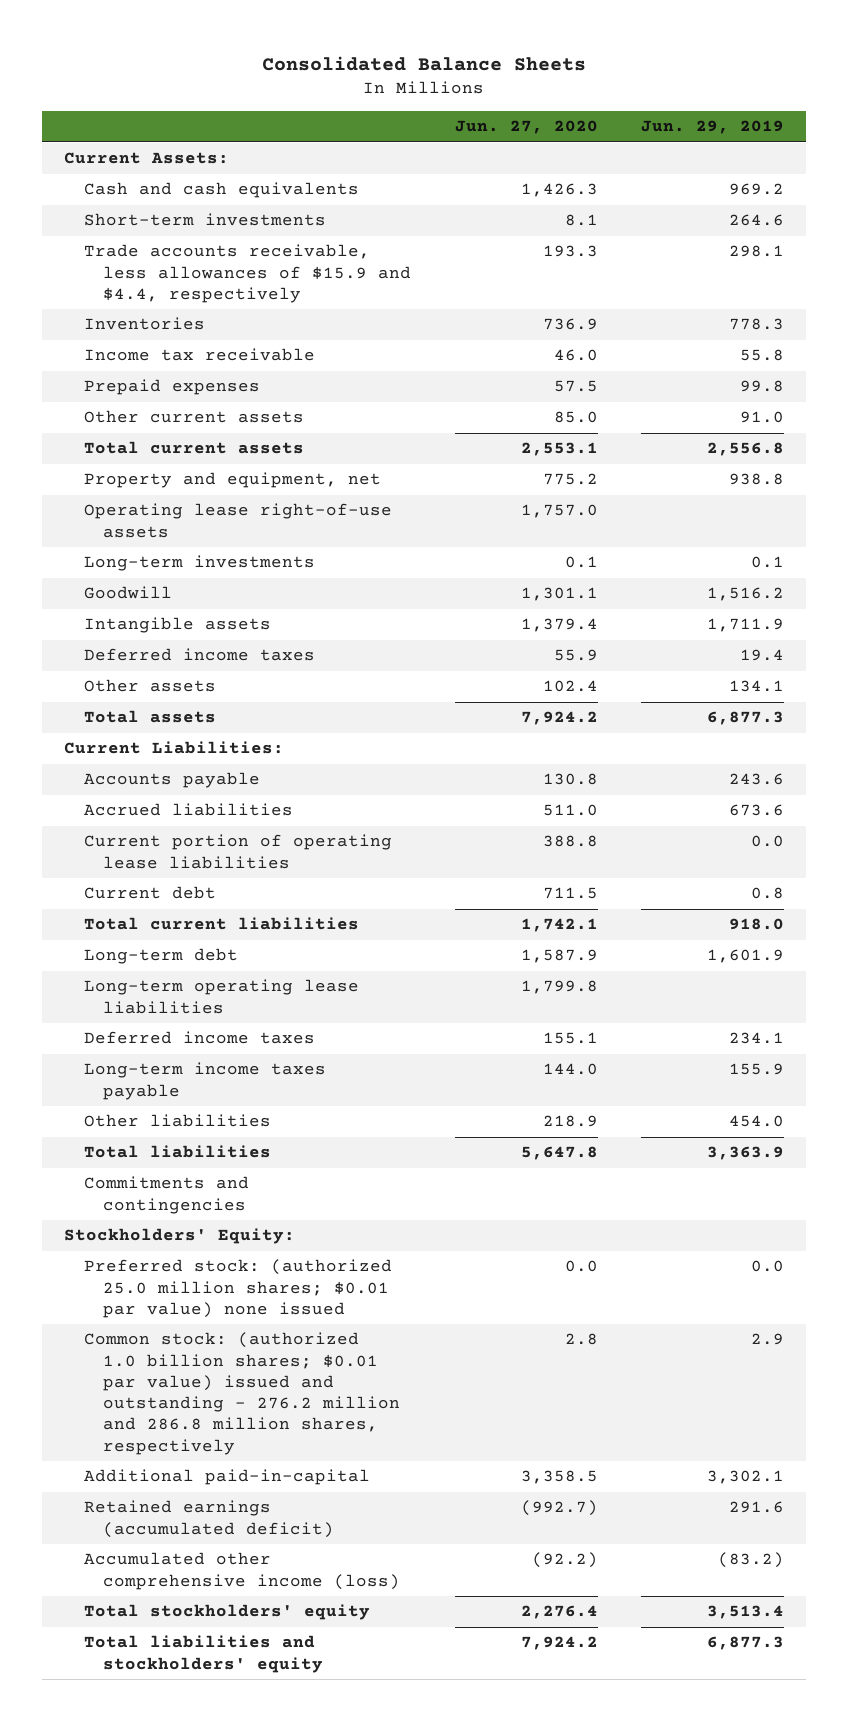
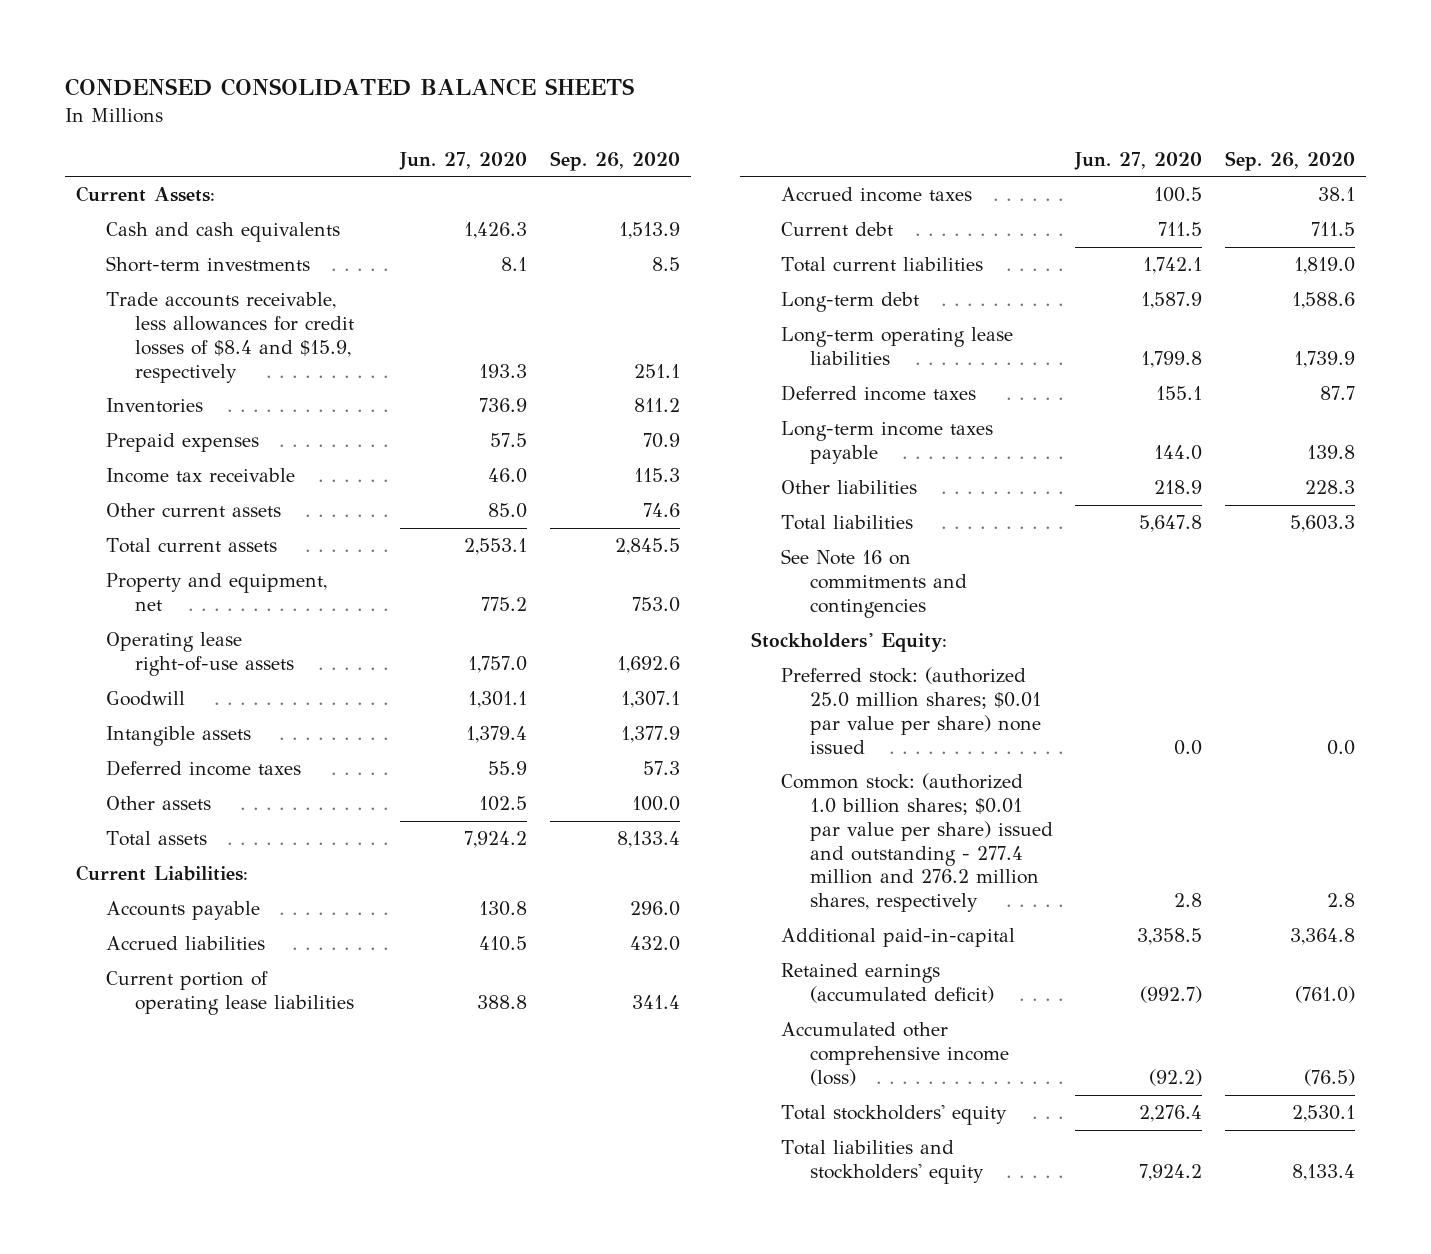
[262,55,587,71] Consolidated Balance Sheets -> [65,78,635,97] CONDENSED CONSOLIDATED BALANCE SHEETS
[641,120,785,135] Jun. 29, 2019 -> none
none -> [549,150,680,171] Sep. 26, 2020
[83,244,412,303] Trade accounts receivable, less allowances of $15.9 and $4.4, respectively -> [105,292,354,383] Trade accounts receivable, less allowances for credit losses of $8.4 and $15.9, respectively
[83,348,315,362] Income tax receivable -> [105,468,295,484] Income tax receivable
[83,555,315,572] Long-term investments -> none
[542,680,598,693] 102.4 -> [479,796,528,812] 102.5
[542,804,598,817] 511.0 -> [479,936,528,952] 410.5
none -> [780,187,972,203] Accrued income taxes
[83,1176,249,1214] Commitments and contingencies -> [780,549,967,618] See Note 16 on commitments and contingencies
[83,1259,392,1318] Preferred stock: (authorized 25.0 million shares; $0.01 par value) none issued -> [780,667,1041,754] Preferred stock: (authorized 25.0 million shares; $0.01 par value per share) none issued
[83,1332,401,1455] Common stock: (authorized 1.0 billion shares; $0.01 par value) issued and outstanding - 276.2 million and 286.8 million shares, respectively -> [780,773,1053,913] Common stock: (authorized 1.0 billion shares; $0.01 par value per share) issued and outstanding - 277.4 million and 276.2 million shares, respectively

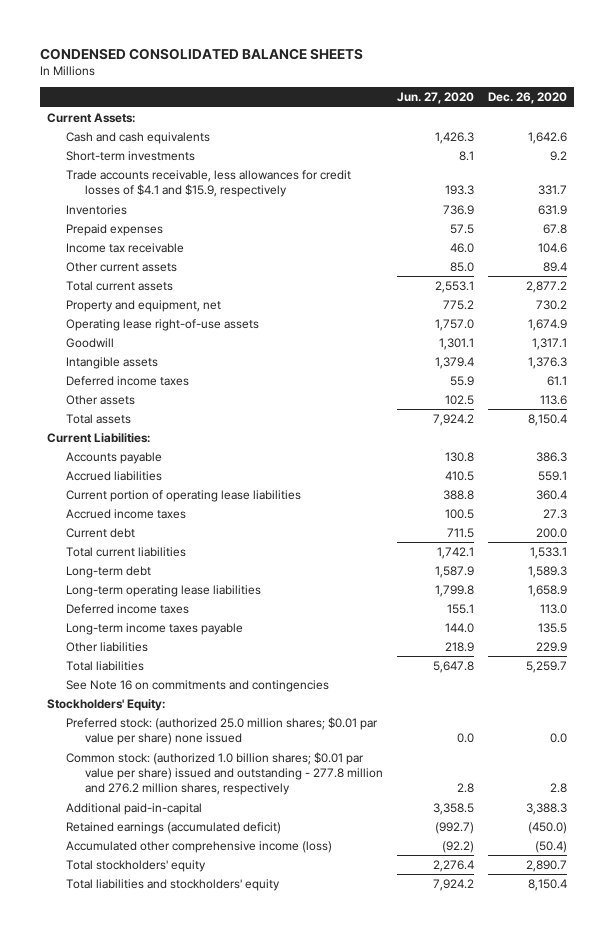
[549,150,680,171] Sep. 26, 2020 -> none
none -> [487,92,567,105] Dec. 26, 2020
[105,292,354,383] Trade accounts receivable, less allowances for credit losses of $8.4 and $15.9, respectively -> [65,170,351,198] Trade accounts receivable, less allowances for credit losses of $4.1 and $15.9, respectively
[780,773,1053,913] Common stock: (authorized 1.0 billion shares; $0.01 par value per share) issued and outstanding - 277.4 million and 276.2 million shares, respectively -> [65,752,383,796] Common stock: (authorized 1.0 billion shares; $0.01 par value per share) issued and outstanding - 277.8 million and 276.2 million shares, respectively

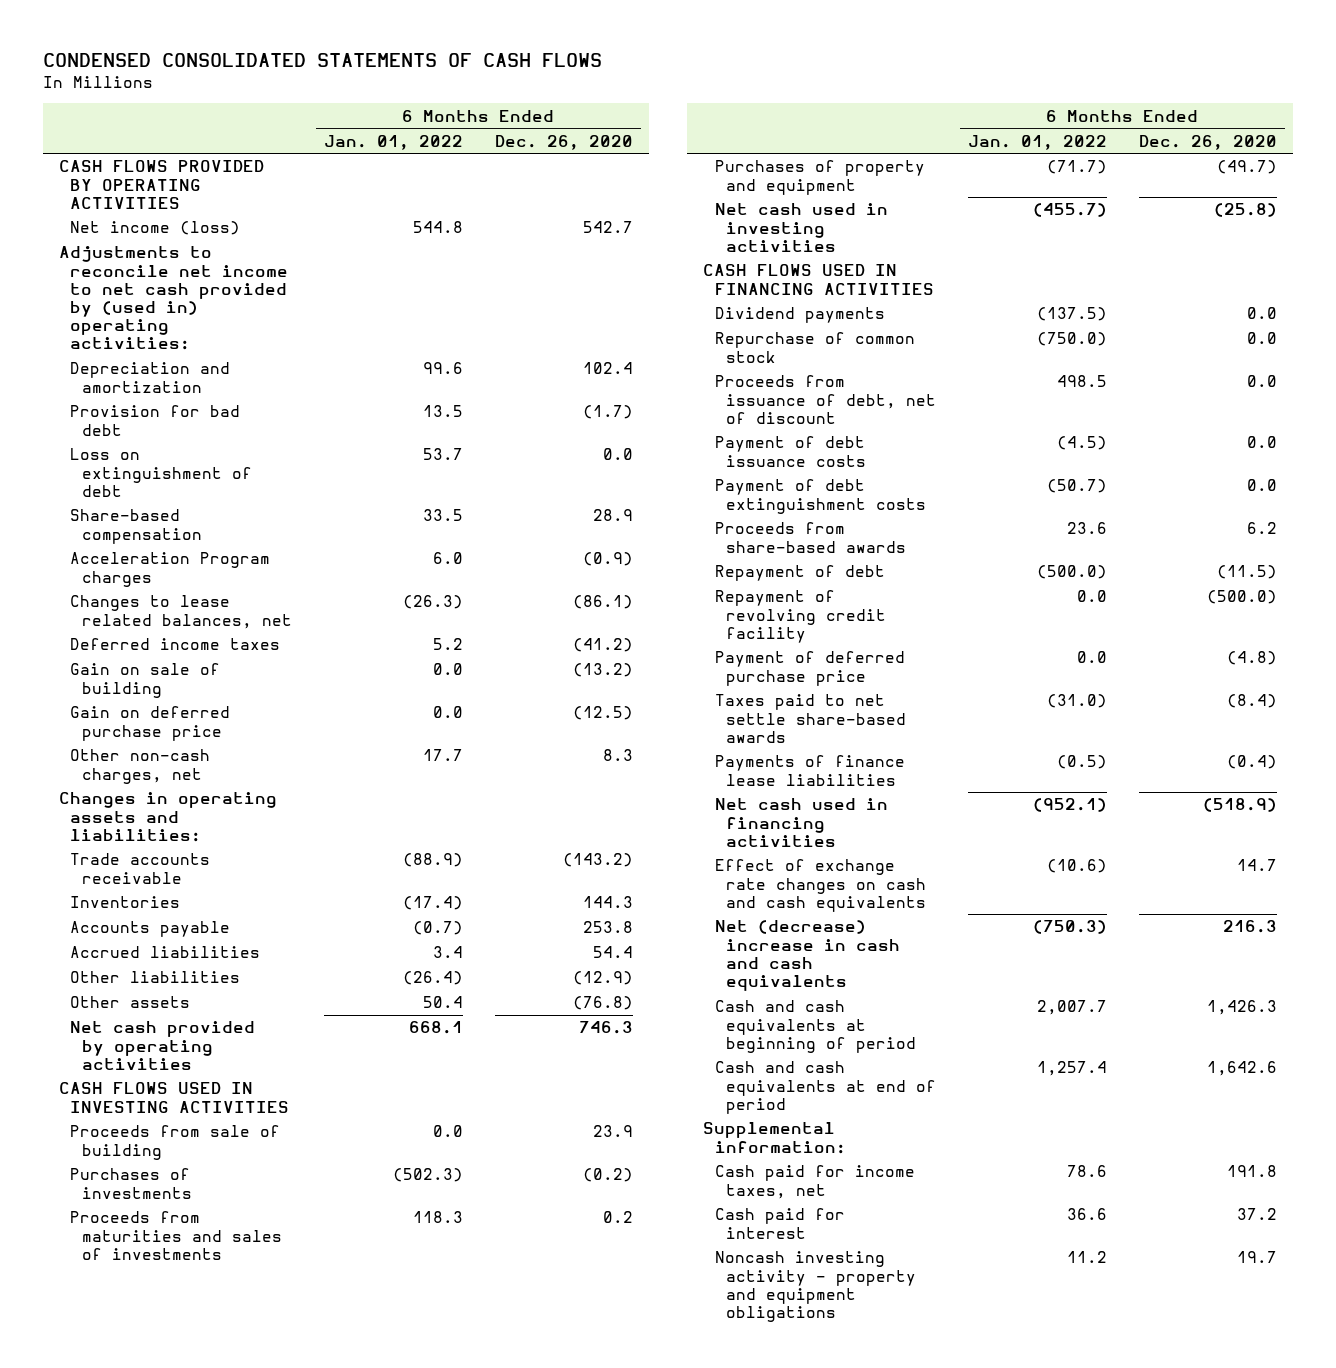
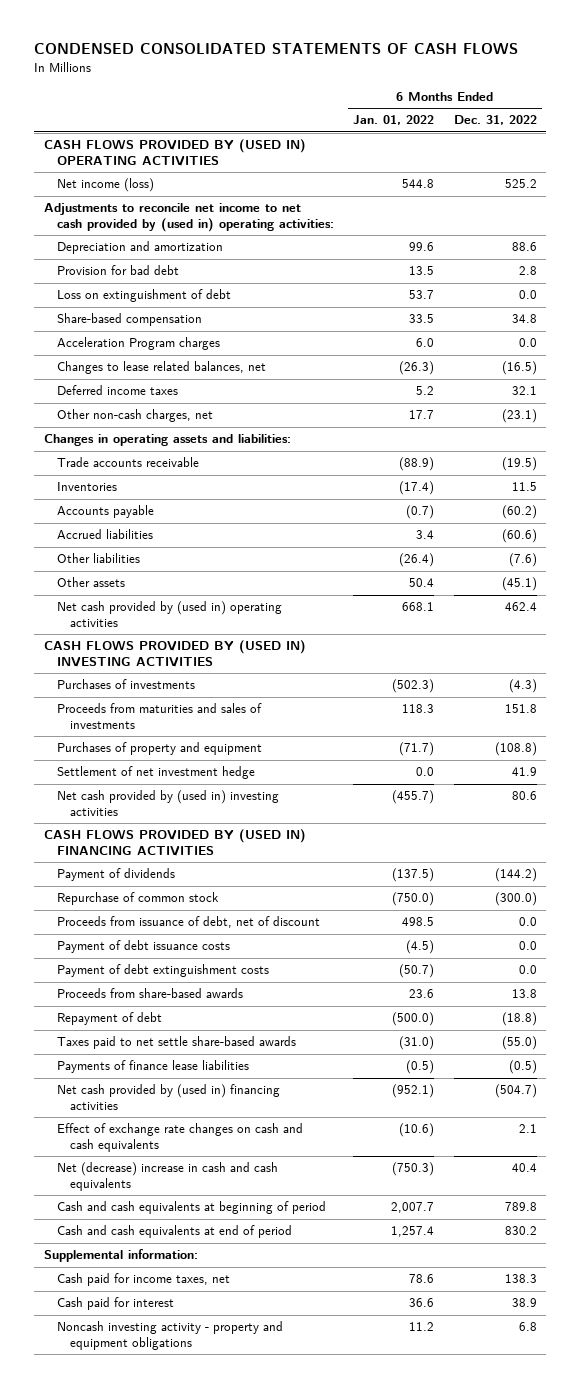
[494,134,633,150] Dec. 26, 2020 -> none
none -> [453,115,537,126] Dec. 31, 2022
[59,160,265,209] CASH FLOWS PROVIDED BY OPERATING ACTIVITIES -> [44,139,307,166] CASH FLOWS PROVIDED BY (USED IN) OPERATING ACTIVITIES
[70,663,221,698] Gain on sale of building -> none
[70,706,231,741] Gain on deferred purchase price -> none
[70,1125,281,1160] Proceeds from sale of building -> none
[70,1021,256,1070] Net cash provided by operating activities -> [56,601,282,627] Net cash provided by (used in) operating activities
[59,1082,290,1113] CASH FLOWS USED IN INVESTING ACTIVITIES -> [44,640,307,667] CASH FLOWS PROVIDED BY (USED IN) INVESTING ACTIVITIES
none -> [56,766,255,780] Settlement of net investment hedge
[714,203,888,252] Net cash used in investing activities -> [56,790,279,816] Net cash provided by (used in) investing activities
[703,264,934,295] CASH FLOWS USED IN FINANCING ACTIVITIES -> [44,829,307,856] CASH FLOWS PROVIDED BY (USED IN) FINANCING ACTIVITIES
[714,307,885,324] Dividend payments -> [56,868,175,882] Payment of dividends
[714,590,886,643] Repayment of revolving credit facility -> none
[714,651,905,686] Payment of deferred purchase price -> none
[714,798,888,847] Net cash used in financing activities -> [56,1084,280,1110] Net cash provided by (used in) financing activities

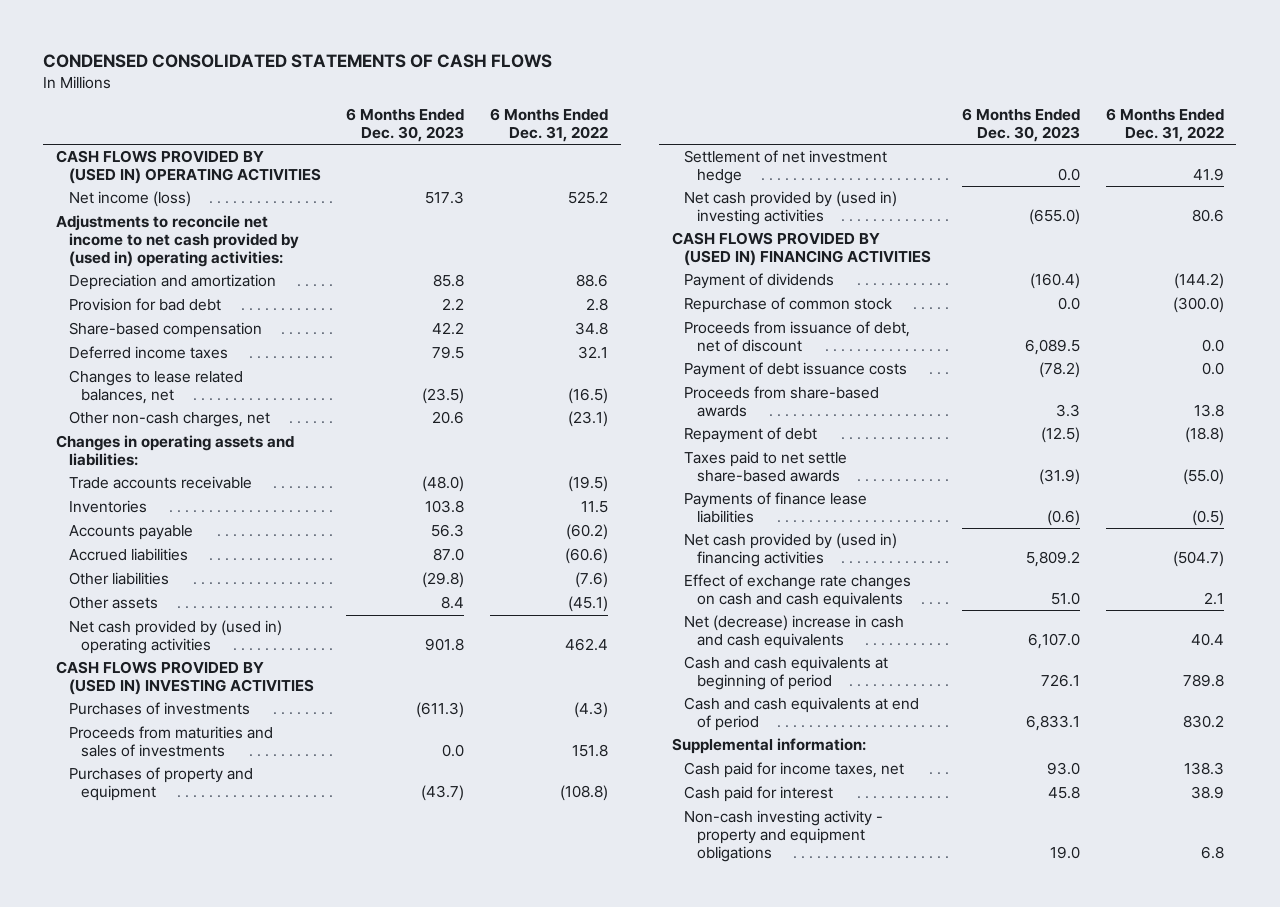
[353,115,435,126] Jan. 01, 2022 -> none
none -> [346,108,465,142] 6 Months Ended Dec. 30, 2023
[56,289,231,303] Loss on extinguishment of debt -> none
[56,337,220,351] Acceleration Program charges -> none
[56,361,266,375] Changes to lease related balances, net -> [68,370,243,404] Changes to lease related balances, net
[56,964,269,978] Payment of debt extinguishment costs -> none
[56,1321,283,1350] Noncash investing activity - property and equipment obligations -> [684,810,884,862] Non-cash investing activity - property and equipment obligations

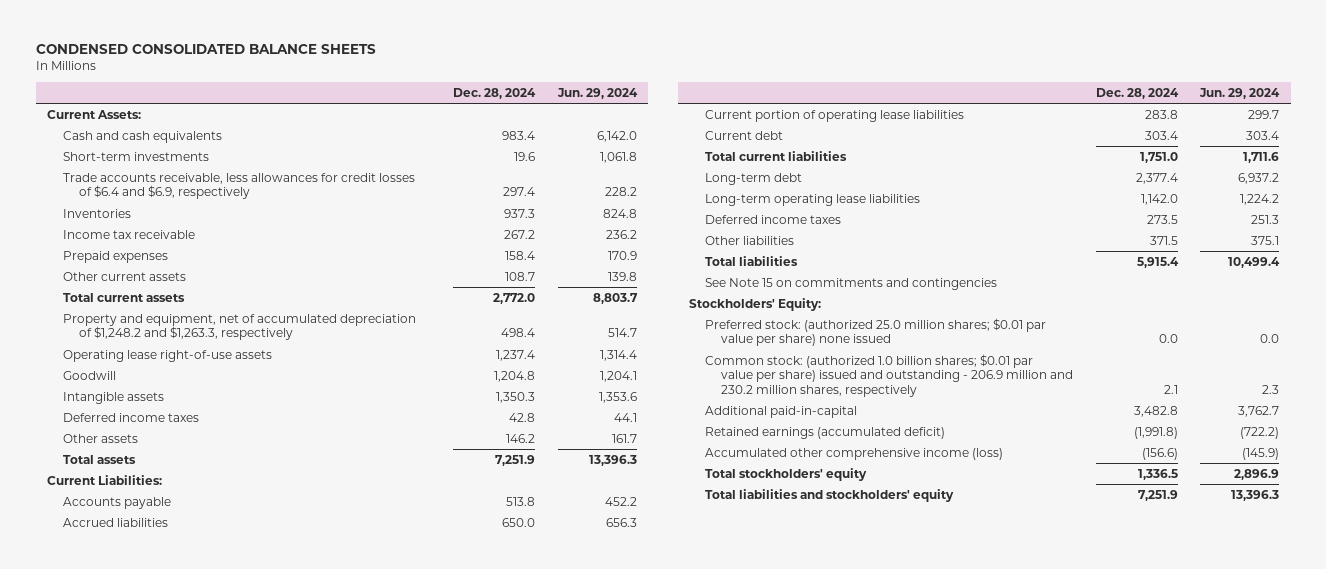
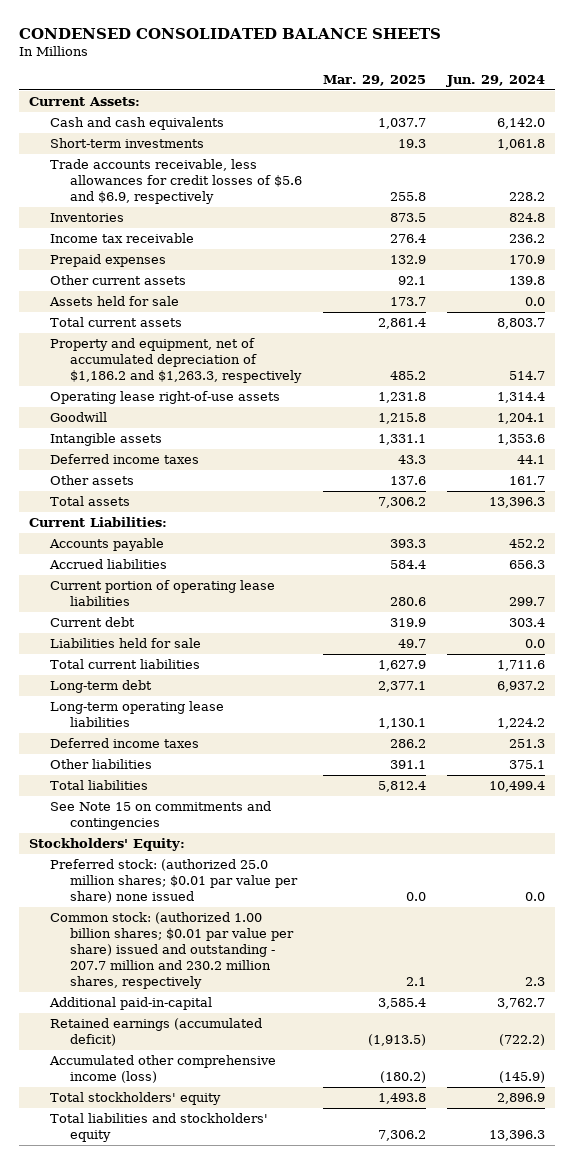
[453,87,537,99] Dec. 28, 2024 -> none
none -> [322,74,426,86] Mar. 29, 2025
[62,172,415,200] Trade accounts receivable, less allowances for credit losses of $6.4 and $6.9, respectively -> [49,159,303,205] Trade accounts receivable, less allowances for credit losses of $5.6 and $6.9, respectively
none -> [48,296,179,307] Assets held for sale
[62,313,416,341] Property and equipment, net of accumulated depreciation of $1,248.2 and $1,263.3, respectively -> [49,338,303,384] Property and equipment, net of accumulated depreciation of $1,186.2 and $1,263.3, respectively
none -> [49,638,201,649] Liabilities held for sale
[705,353,1074,397] Common stock: (authorized 1.0 billion shares; $0.01 par value per share) issued and outstanding - 206.9 million and 230.2 million shares, respectively -> [49,912,295,990] Common stock: (authorized 1.00 billion shares; $0.01 par value per share) issued and outstanding - 207.7 million and 230.2 million shares, respectively

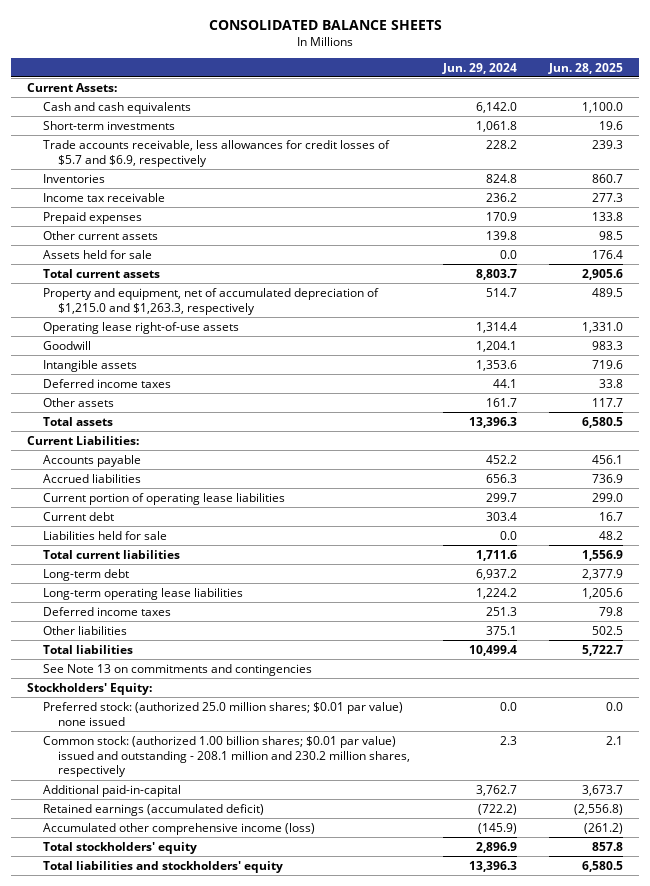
[18,27,441,39] CONDENSED CONSOLIDATED BALANCE SHEETS -> [209,19,443,30] CONSOLIDATED BALANCE SHEETS
[322,74,426,86] Mar. 29, 2025 -> none
none -> [548,62,624,74] Jun. 28, 2025
[49,159,303,205] Trade accounts receivable, less allowances for credit losses of $5.6 and $6.9, respectively -> [42,139,390,167] Trade accounts receivable, less allowances for credit losses of $5.7 and $6.9, respectively
[49,338,303,384] Property and equipment, net of accumulated depreciation of $1,186.2 and $1,263.3, respectively -> [42,287,379,315] Property and equipment, net of accumulated depreciation of $1,215.0 and $1,263.3, respectively
[49,801,271,831] See Note 15 on commitments and contingencies -> [42,663,312,676] See Note 13 on commitments and contingencies
[49,859,299,904] Preferred stock: (authorized 25.0 million shares; $0.01 par value per share) none issued -> [42,701,403,726] Preferred stock: (authorized 25.0 million shares; $0.01 par value) none issued
[49,912,295,990] Common stock: (authorized 1.00 billion shares; $0.01 par value per share) issued and outstanding - 207.7 million and 230.2 million shares, respectively -> [42,735,411,778] Common stock: (authorized 1.00 billion shares; $0.01 par value) issued and outstanding - 208.1 million and 230.2 million shares, respectively

